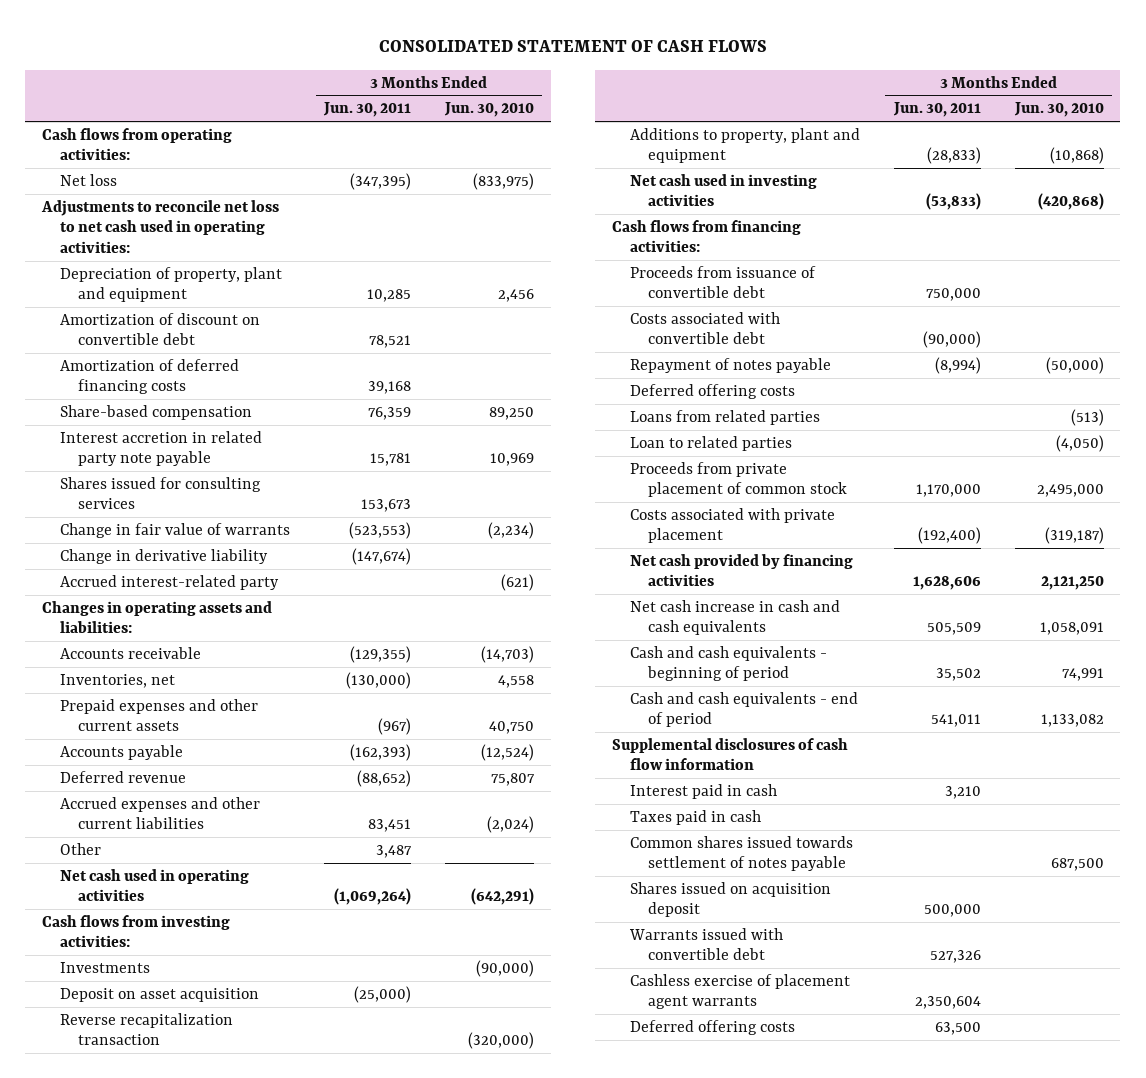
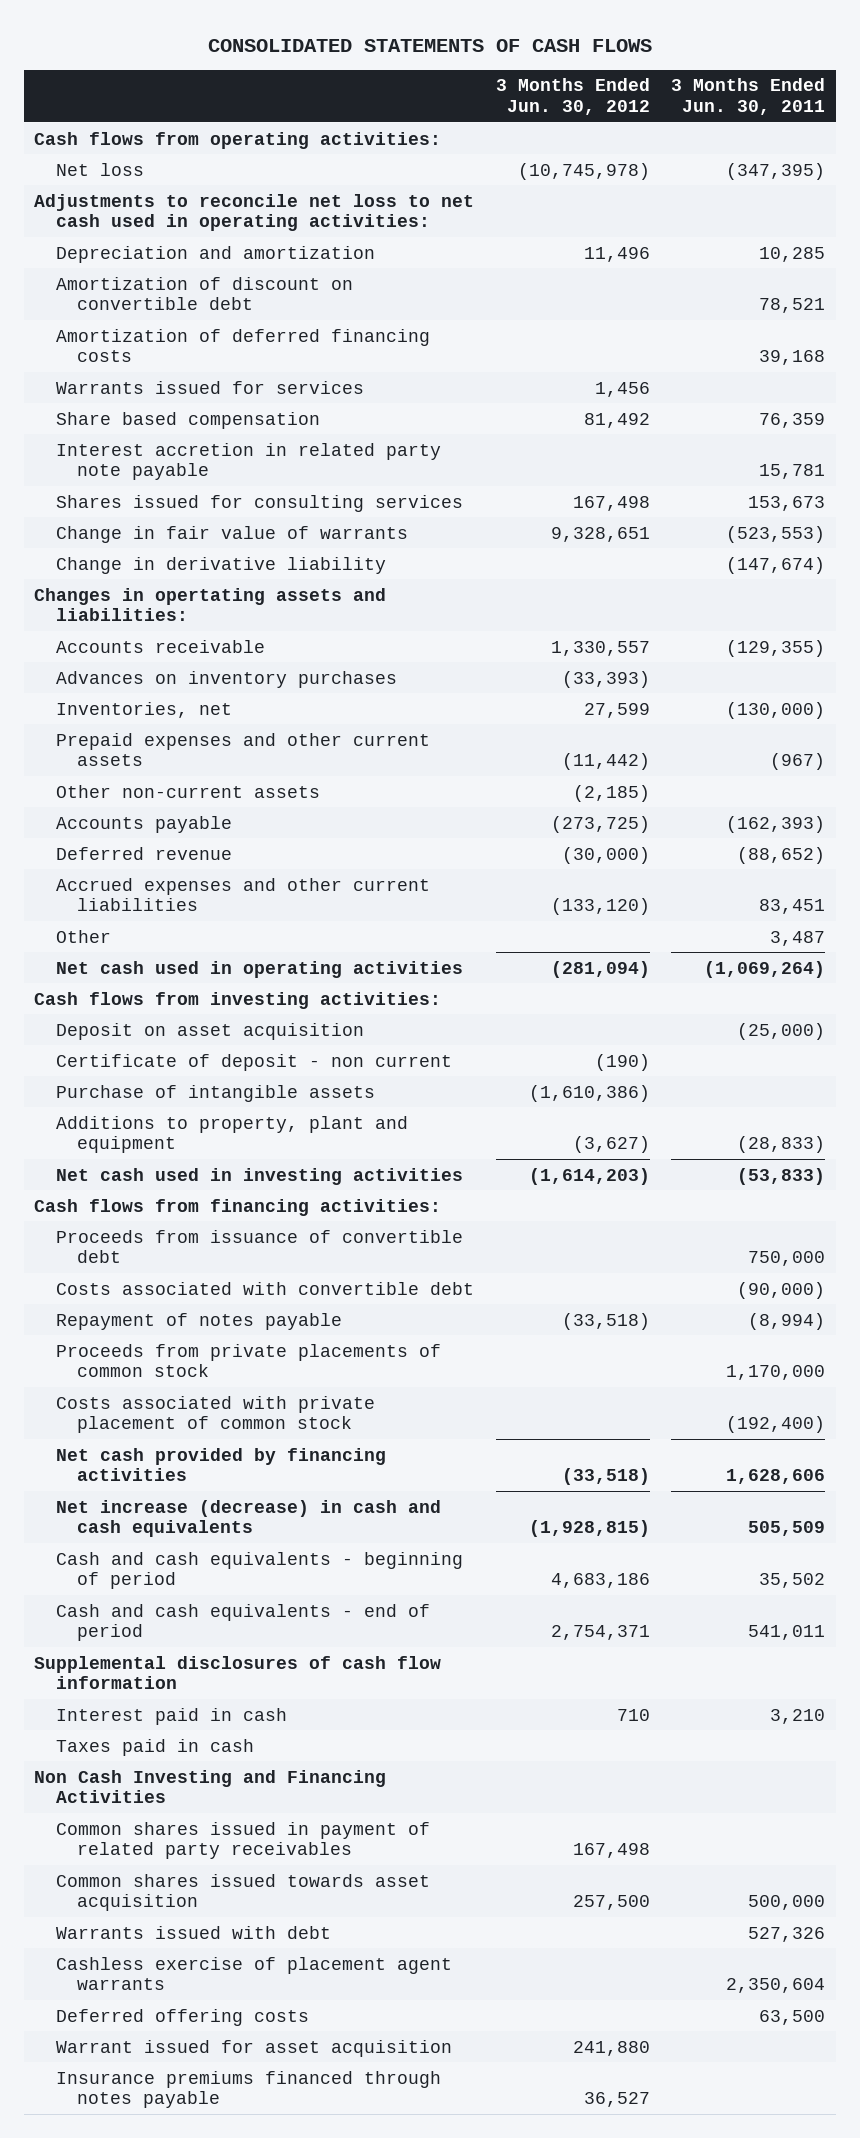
[378,40,767,53] CONSOLIDATED STATEMENT OF CASH FLOWS -> [207,38,652,52] CONSOLIDATED STATEMENTS OF CASH FLOWS
[443,102,534,118] Jun. 30, 2010 -> none
none -> [495,78,650,115] 3 Months Ended Jun. 30, 2012
[60,266,283,303] Depreciation of property, plant and equipment -> [55,245,375,263] Depreciation and amortization
none -> [55,380,364,394] Warrants issued for services
[60,404,253,420] Share-based compensation -> [55,411,320,429] Share based compensation
[60,574,280,590] Accrued interest-related party -> none
[41,600,272,634] Changes in operating assets and liabilities: -> [34,587,387,622] Changes in opertating assets and liabilities:
none -> [55,670,397,688] Advances on inventory purchases
none -> [55,784,320,798] Other non-current assets
[60,961,151,973] Investments -> none
[60,1012,234,1046] Reverse recapitalization transaction -> none
none -> [55,1053,452,1071] Certificate of deposit - non current
none -> [55,1084,375,1102] Purchase of intangible assets
[629,383,795,399] Deferred offering costs -> none
[629,409,820,425] Loans from related parties -> none
[629,435,792,451] Loan to related parties -> none
[629,461,847,498] Proceeds from private placement of common stock -> [55,1343,441,1378] Proceeds from private placements of common stock
[629,507,835,544] Costs associated with private placement -> [55,1395,375,1434] Costs associated with private placement of common stock
[629,599,840,636] Net cash increase in cash and cash equivalents -> [55,1499,441,1538] Net increase (decrease) in cash and cash equivalents
[629,835,853,872] Common shares issued towards settlement of notes payable -> none
none -> [34,1769,387,1804] Non Cash Investing and Financing Activities
none -> [55,1821,430,1860] Common shares issued in payment of related party receivables
[629,881,831,918] Shares issued on acquisition deposit -> [55,1873,430,1912] Common shares issued towards asset acquisition
[628,927,783,961] Warrants issued with convertible debt -> [55,1925,331,1939] Warrants issued with debt
none -> [55,2039,452,2057] Warrant issued for asset acquisition
none -> [55,2070,441,2109] Insurance premiums financed through notes payable

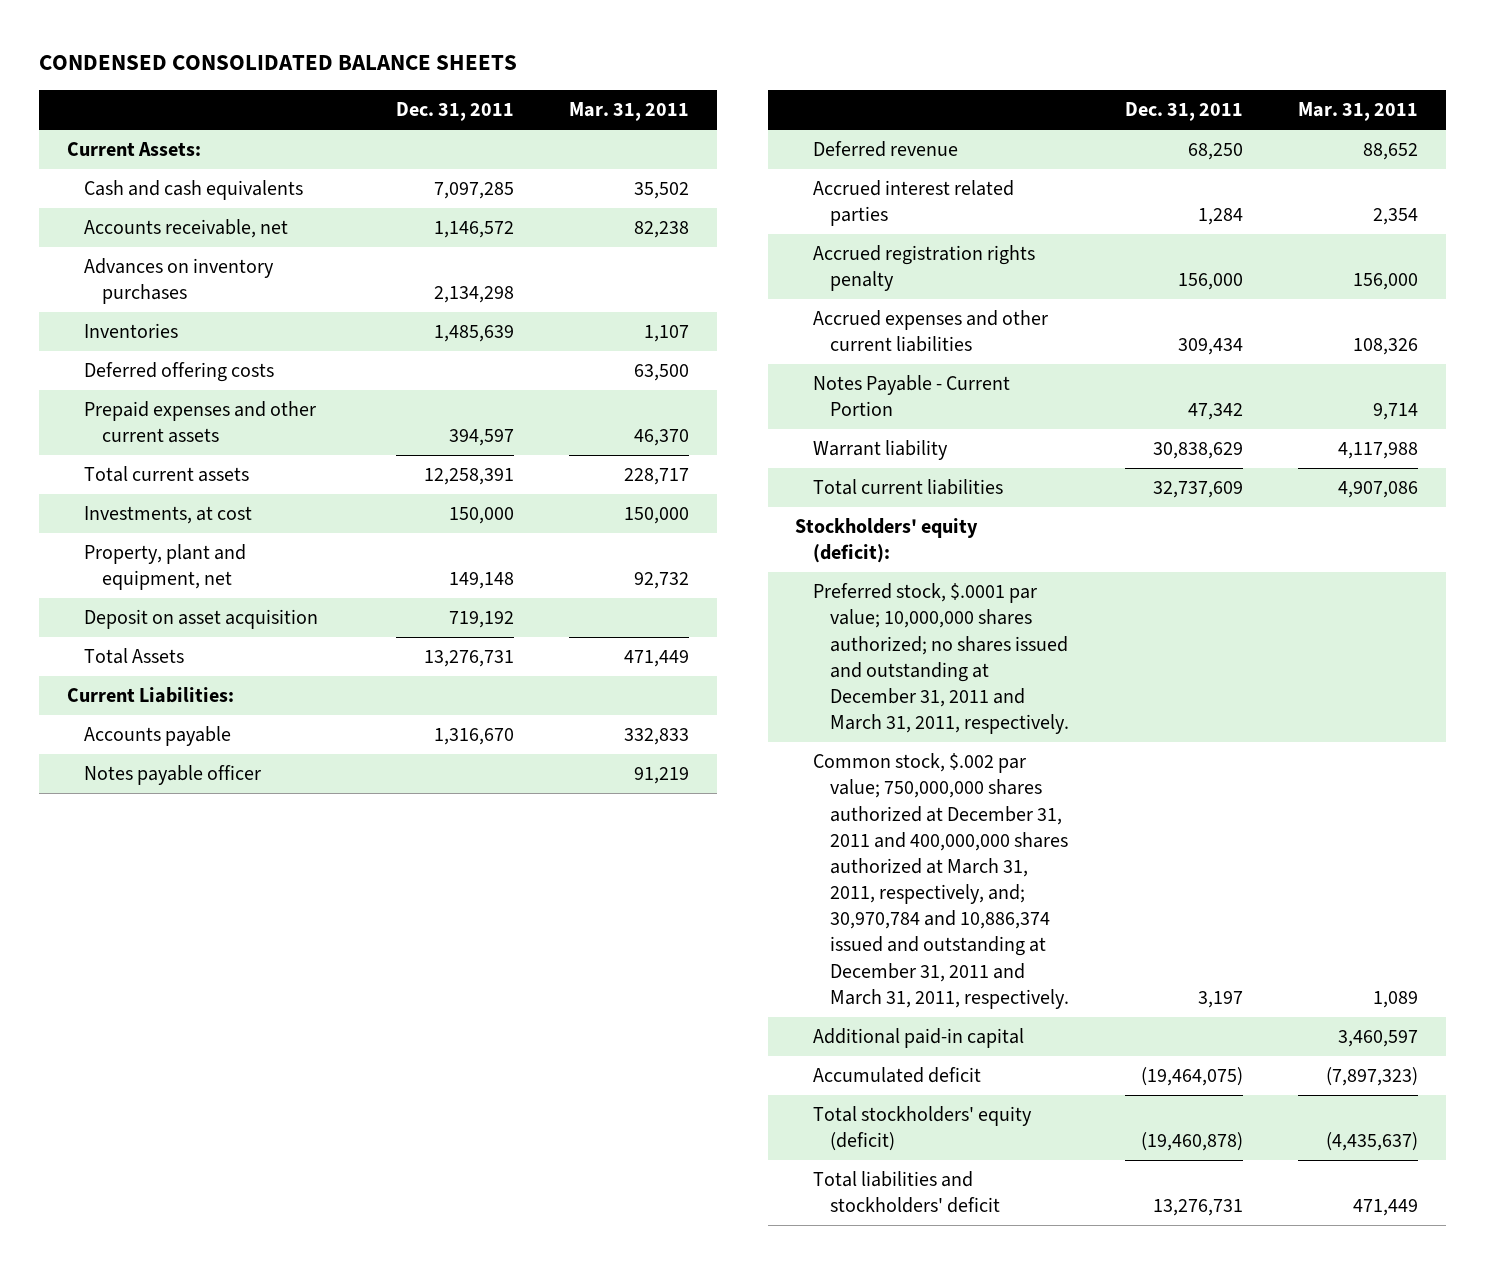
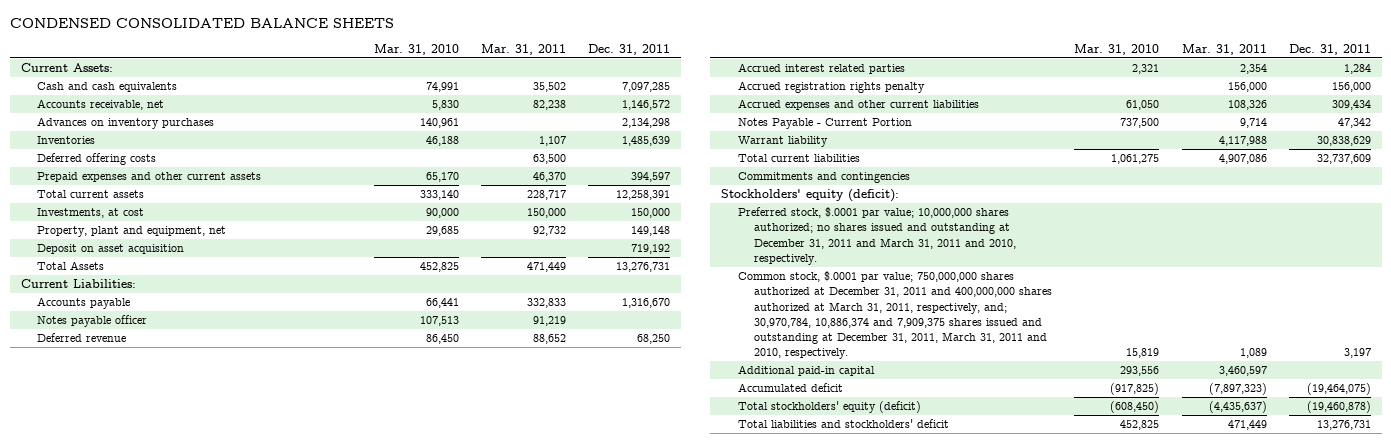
none -> [373,43,459,55] Mar. 31, 2010
none -> [737,172,910,184] Commitments and contingencies
[812,583,1070,735] Preferred stock, $.0001 par value; 10,000,000 shares authorized; no shares issued and outstanding at December 31, 2011 and March 31, 2011, respectively. -> [737,207,1017,265] Preferred stock, $.0001 par value; 10,000,000 shares authorized; no shares issued and outstanding at December 31, 2011 and March 31, 2011 and 2010, respectively.
[812,753,1070,1009] Common stock, $.002 par value; 750,000,000 shares authorized at December 31, 2011 and 400,000,000 shares authorized at March 31, 2011, respectively, and; 30,970,784 and 10,886,374 issued and outstanding at December 31, 2011 and March 31, 2011, respectively. -> [737,271,1053,360] Common stock, $.0001 par value; 750,000,000 shares authorized at December 31, 2011 and 400,000,000 shares authorized at March 31, 2011, respectively, and; 30,970,784, 10,886,374 and 7,909,375 shares issued and outstanding at December 31, 2011, March 31, 2011 and 2010, respectively.

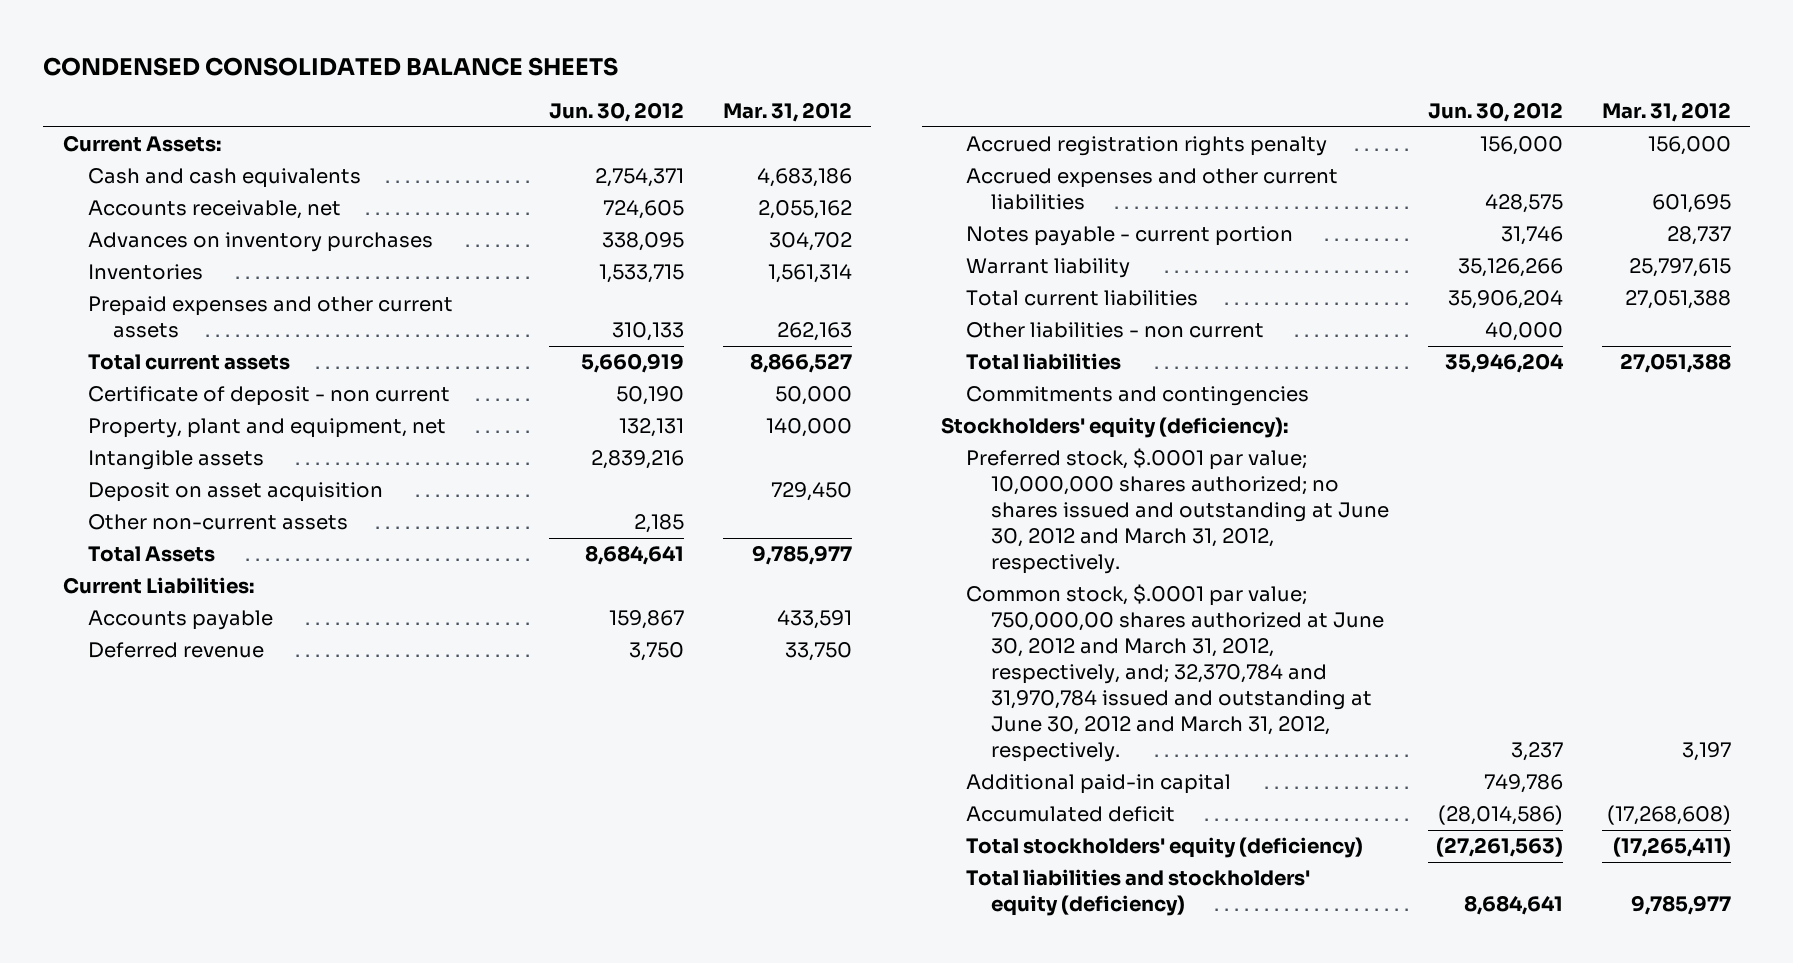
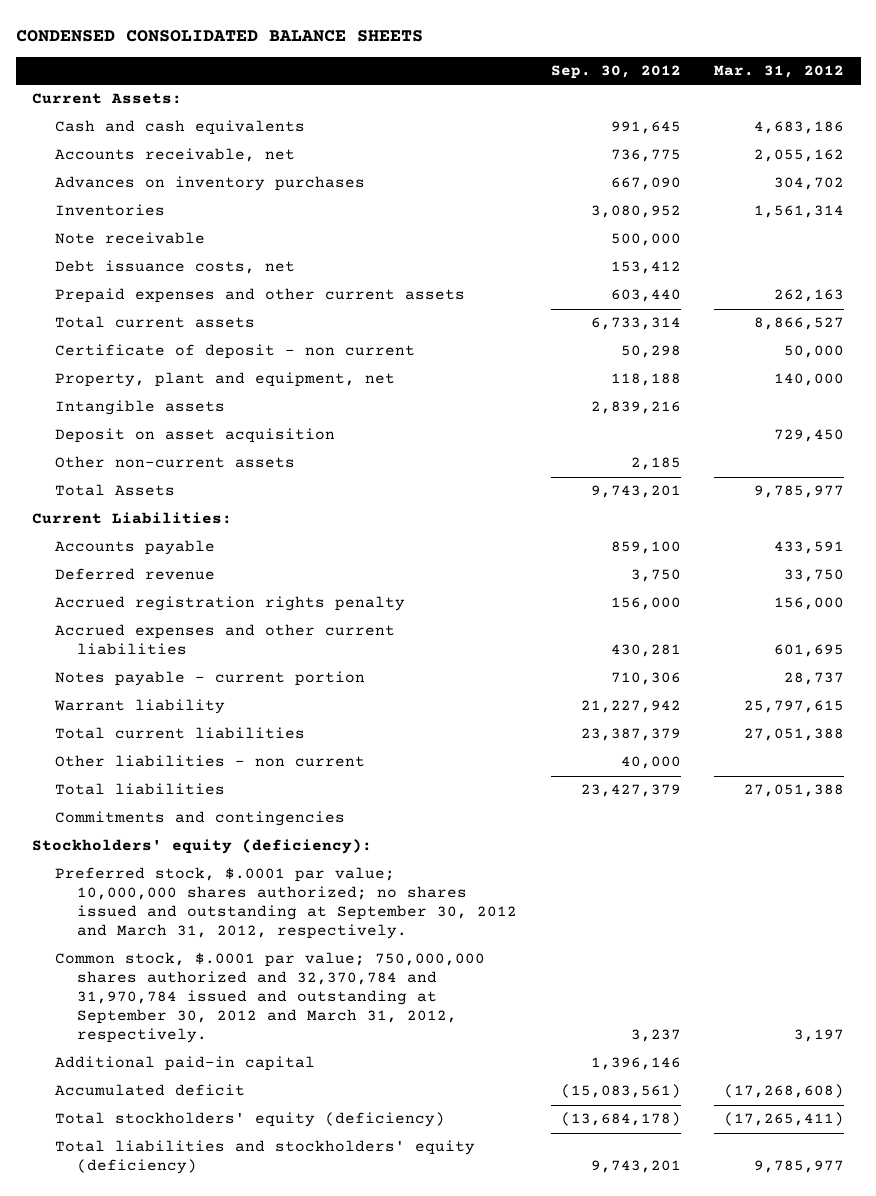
[549,102,685,123] Jun. 30, 2012 -> none
none -> [550,65,681,80] Sep. 30, 2012
none -> [54,232,205,245] Note receivable
none -> [54,260,295,275] Debt issuance costs, net
[966,448,1390,575] Preferred stock, $.0001 par value; 10,000,000 shares authorized; no shares issued and outstanding at June 30, 2012 and March 31, 2012, respectively. -> [54,867,518,940] Preferred stock, $.0001 par value; 10,000,000 shares authorized; no shares issued and outstanding at September 30, 2012 and March 31, 2012, respectively.
[966,584,1385,763] Common stock, $.0001 par value; 750,000,00 shares authorized at June 30, 2012 and March 31, 2012, respectively, and; 32,370,784 and 31,970,784 issued and outstanding at June 30, 2012 and March 31, 2012, respectively. -> [54,952,485,1044] Common stock, $.0001 par value; 750,000,000 shares authorized and 32,370,784 and 31,970,784 issued and outstanding at September 30, 2012 and March 31, 2012, respectively.

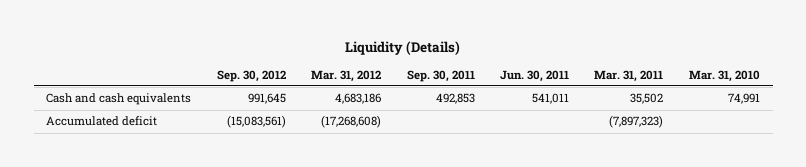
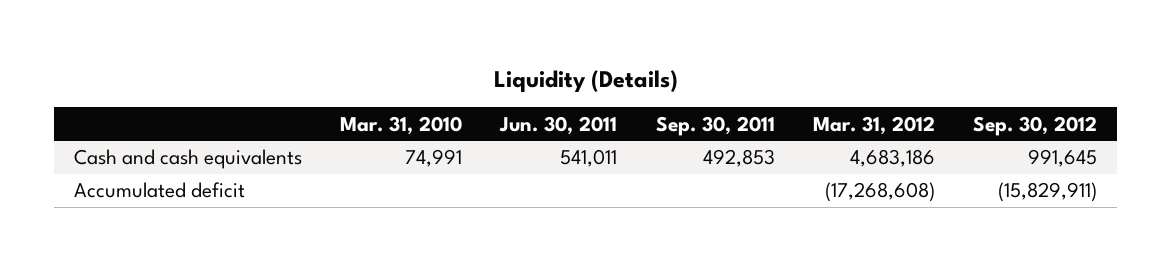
[594,69,664,82] Mar. 31, 2011 -> none
[226,115,286,129] (15,083,561) -> [998,182,1098,203] (15,829,911)

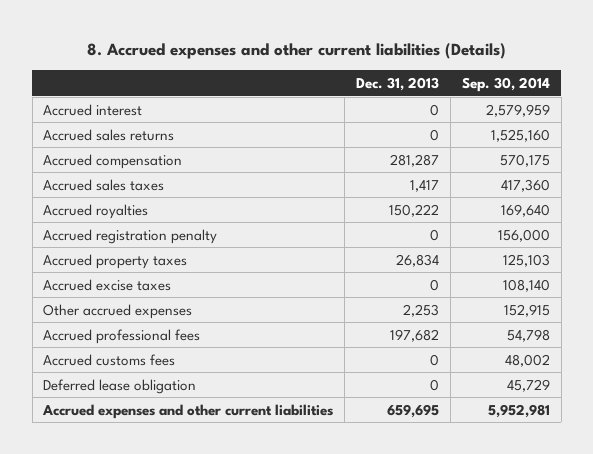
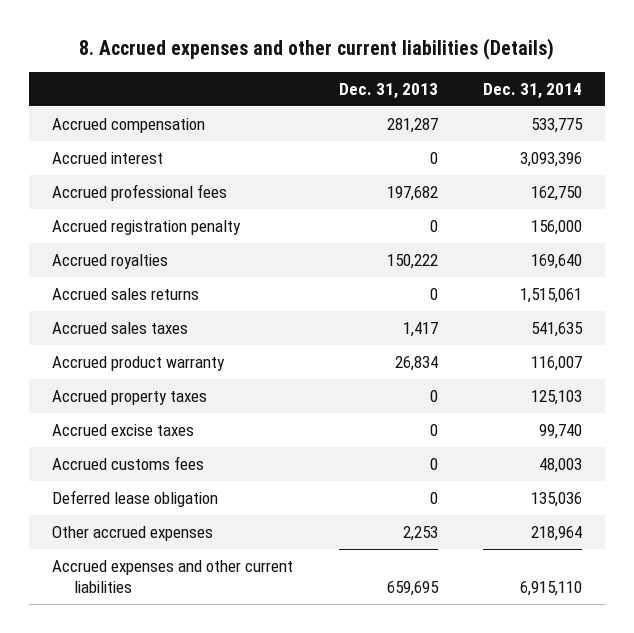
[461,76,550,92] Sep. 30, 2014 -> none
none -> [483,82,583,99] Dec. 31, 2014
[43,153,183,169] Accrued compensation -> [51,117,205,133] Accrued compensation
[43,328,201,344] Accrued professional fees -> [51,183,227,201] Accrued professional fees
[43,228,218,244] Accrued registration penalty -> [51,219,241,235] Accrued registration penalty
[43,203,149,219] Accrued royalties -> [51,253,168,269] Accrued royalties
none -> [51,355,225,371] Accrued product warranty
[396,253,440,267] 26,834 -> [429,389,438,402] 0
[43,303,193,319] Other accrued expenses -> [51,525,213,541] Other accrued expenses

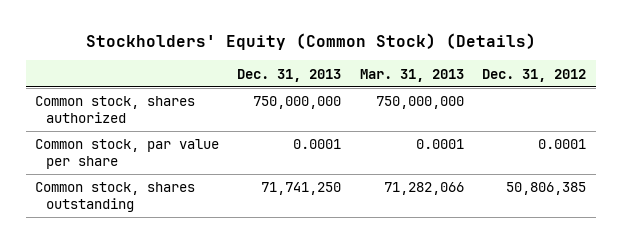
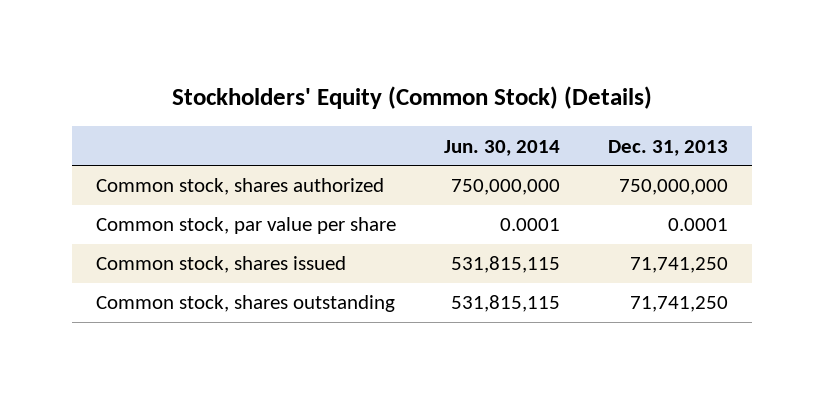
[359,68,464,82] Mar. 31, 2013 -> none
[482,68,587,82] Dec. 31, 2012 -> none
none -> [443,139,560,156] Jun. 30, 2014
none -> [96,256,347,274] Common stock, shares issued

